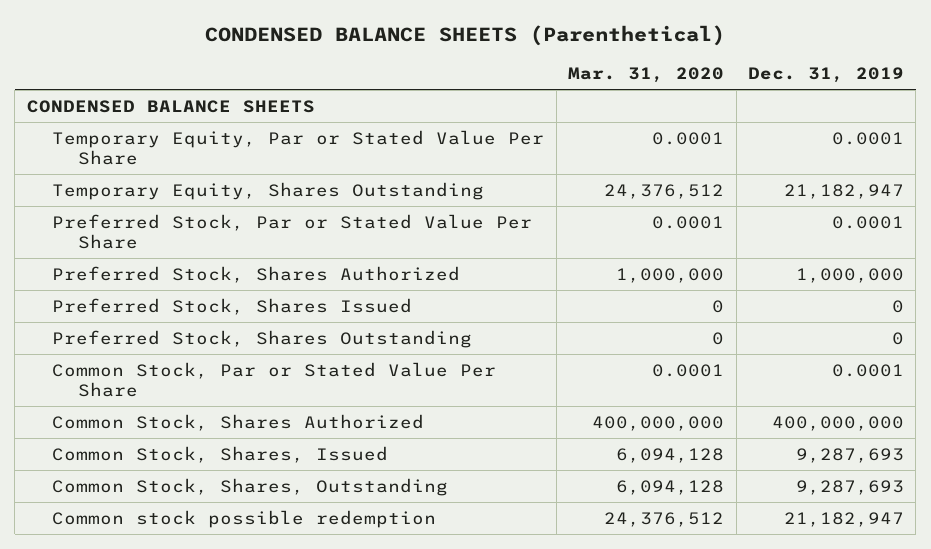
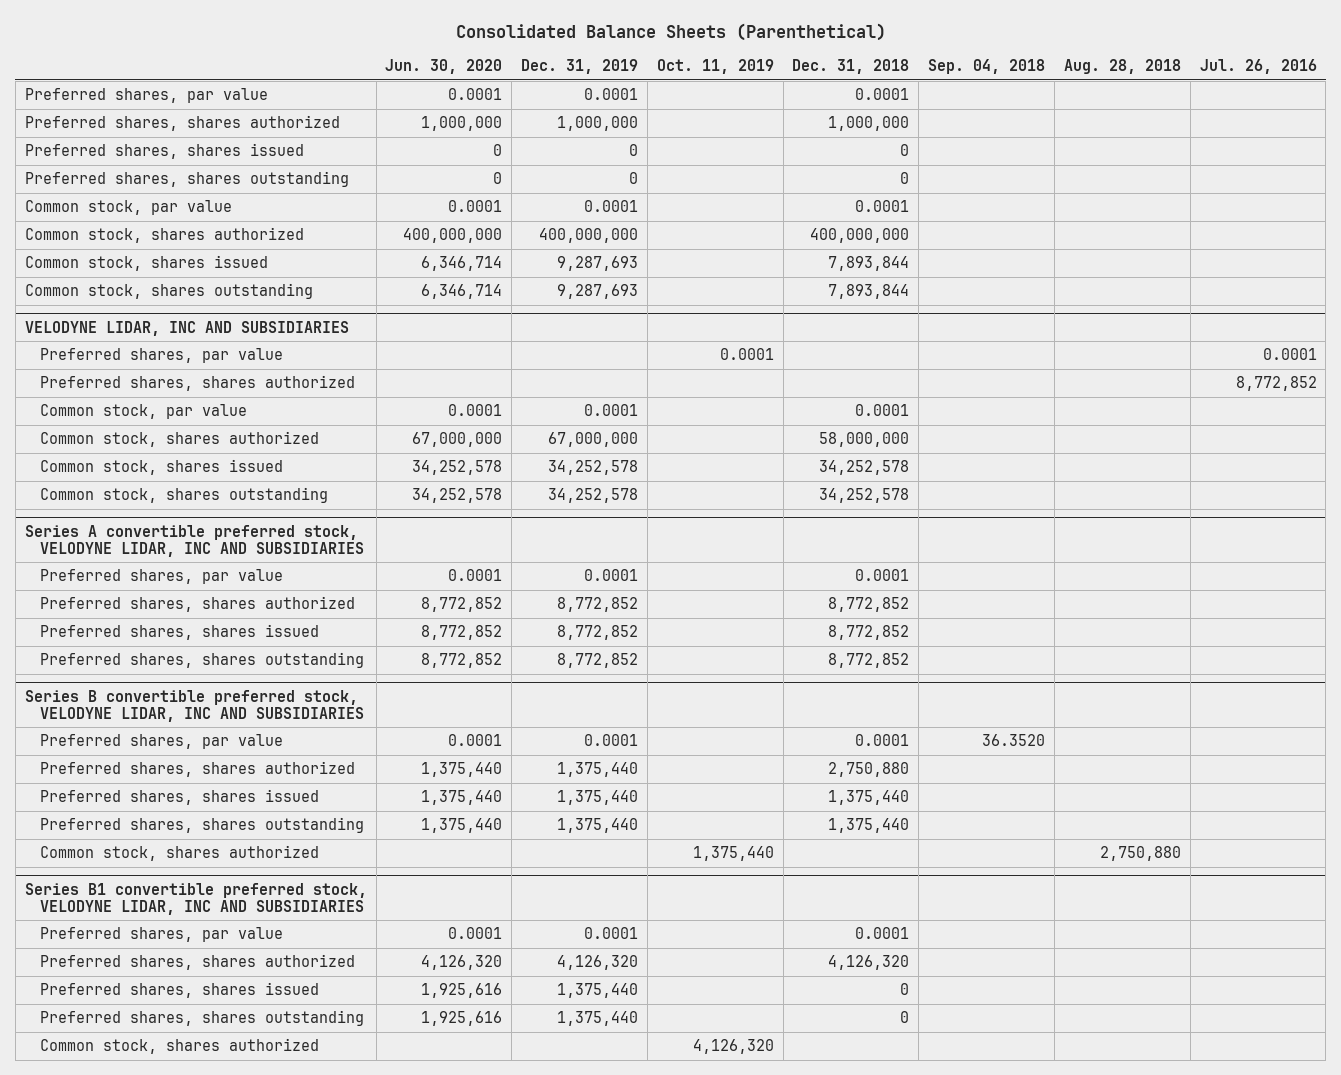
[205,24,726,46] CONDENSED BALANCE SHEETS (Parenthetical) -> [455,22,886,41] Consolidated Balance Sheets (Parenthetical)
[568,67,725,84] Mar. 31, 2020 -> none
none -> [385,59,503,75] Jun. 30, 2020
none -> [656,59,774,75] Oct. 11, 2019
none -> [792,59,910,75] Dec. 31, 2018
none -> [928,59,1046,75] Sep. 04, 2018
none -> [1063,59,1181,75] Aug. 28, 2018
none -> [1199,59,1317,75] Jul. 26, 2016
[26,99,315,113] CONDENSED BALANCE SHEETS -> none
[52,129,545,165] Temporary Equity, Par or Stated Value Per Share -> none
[52,181,485,200] Temporary Equity, Shares Outstanding -> none
[52,509,437,528] Common stock possible redemption -> none
[52,213,533,249] Preferred Stock, Par or Stated Value Per Share -> [24,88,268,104] Preferred shares, par value
[52,265,461,283] Preferred Stock, Shares Authorized -> [24,115,340,132] Preferred shares, shares authorized
[52,297,413,315] Preferred Stock, Shares Issued -> [24,143,304,160] Preferred shares, shares issued
[52,329,473,348] Preferred Stock, Shares Outstanding -> [24,171,349,188] Preferred shares, shares outstanding
[52,361,497,397] Common Stock, Par or Stated Value Per Share -> [24,200,232,216] Common stock, par value
[52,413,425,431] Common Stock, Shares Authorized -> [24,227,304,244] Common stock, shares authorized
[52,445,389,463] Common Stock, Shares, Issued -> [24,255,268,272] Common stock, shares issued
[52,477,449,496] Common Stock, Shares, Outstanding -> [24,283,313,300] Common stock, shares outstanding
none -> [24,320,349,336] VELODYNE LIDAR, INC AND SUBSIDIARIES
none -> [39,348,283,364] Preferred shares, par value
none -> [39,375,355,392] Preferred shares, shares authorized
none -> [39,404,247,420] Common stock, par value
none -> [39,431,319,448] Common stock, shares authorized
none -> [39,459,283,476] Common stock, shares issued
none -> [39,487,328,504] Common stock, shares outstanding
none -> [24,524,364,557] Series A convertible preferred stock, VELODYNE LIDAR, INC AND SUBSIDIARIES
none -> [39,569,283,585] Preferred shares, par value
none -> [39,596,355,613] Preferred shares, shares authorized
none -> [39,624,319,641] Preferred shares, shares issued
none -> [39,652,364,669] Preferred shares, shares outstanding
none -> [24,689,364,722] Series B convertible preferred stock, VELODYNE LIDAR, INC AND SUBSIDIARIES
none -> [39,734,283,750] Preferred shares, par value
none -> [39,761,355,778] Preferred shares, shares authorized
none -> [39,789,319,806] Preferred shares, shares issued
none -> [39,817,364,834] Preferred shares, shares outstanding
none -> [39,845,319,862] Common stock, shares authorized
none -> [24,882,367,915] Series B1 convertible preferred stock, VELODYNE LIDAR, INC AND SUBSIDIARIES
none -> [39,927,283,943] Preferred shares, par value
none -> [39,954,355,971] Preferred shares, shares authorized
none -> [39,982,319,999] Preferred shares, shares issued
none -> [39,1010,364,1027] Preferred shares, shares outstanding
none -> [39,1038,319,1055] Common stock, shares authorized

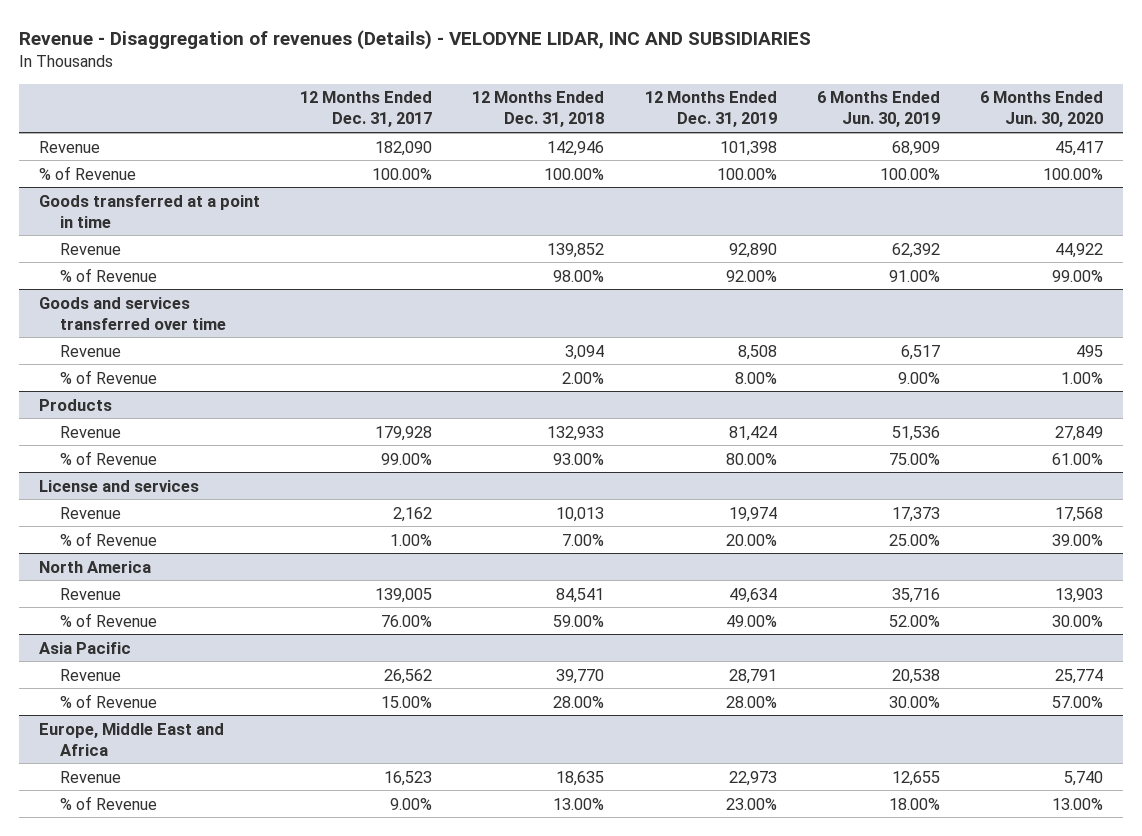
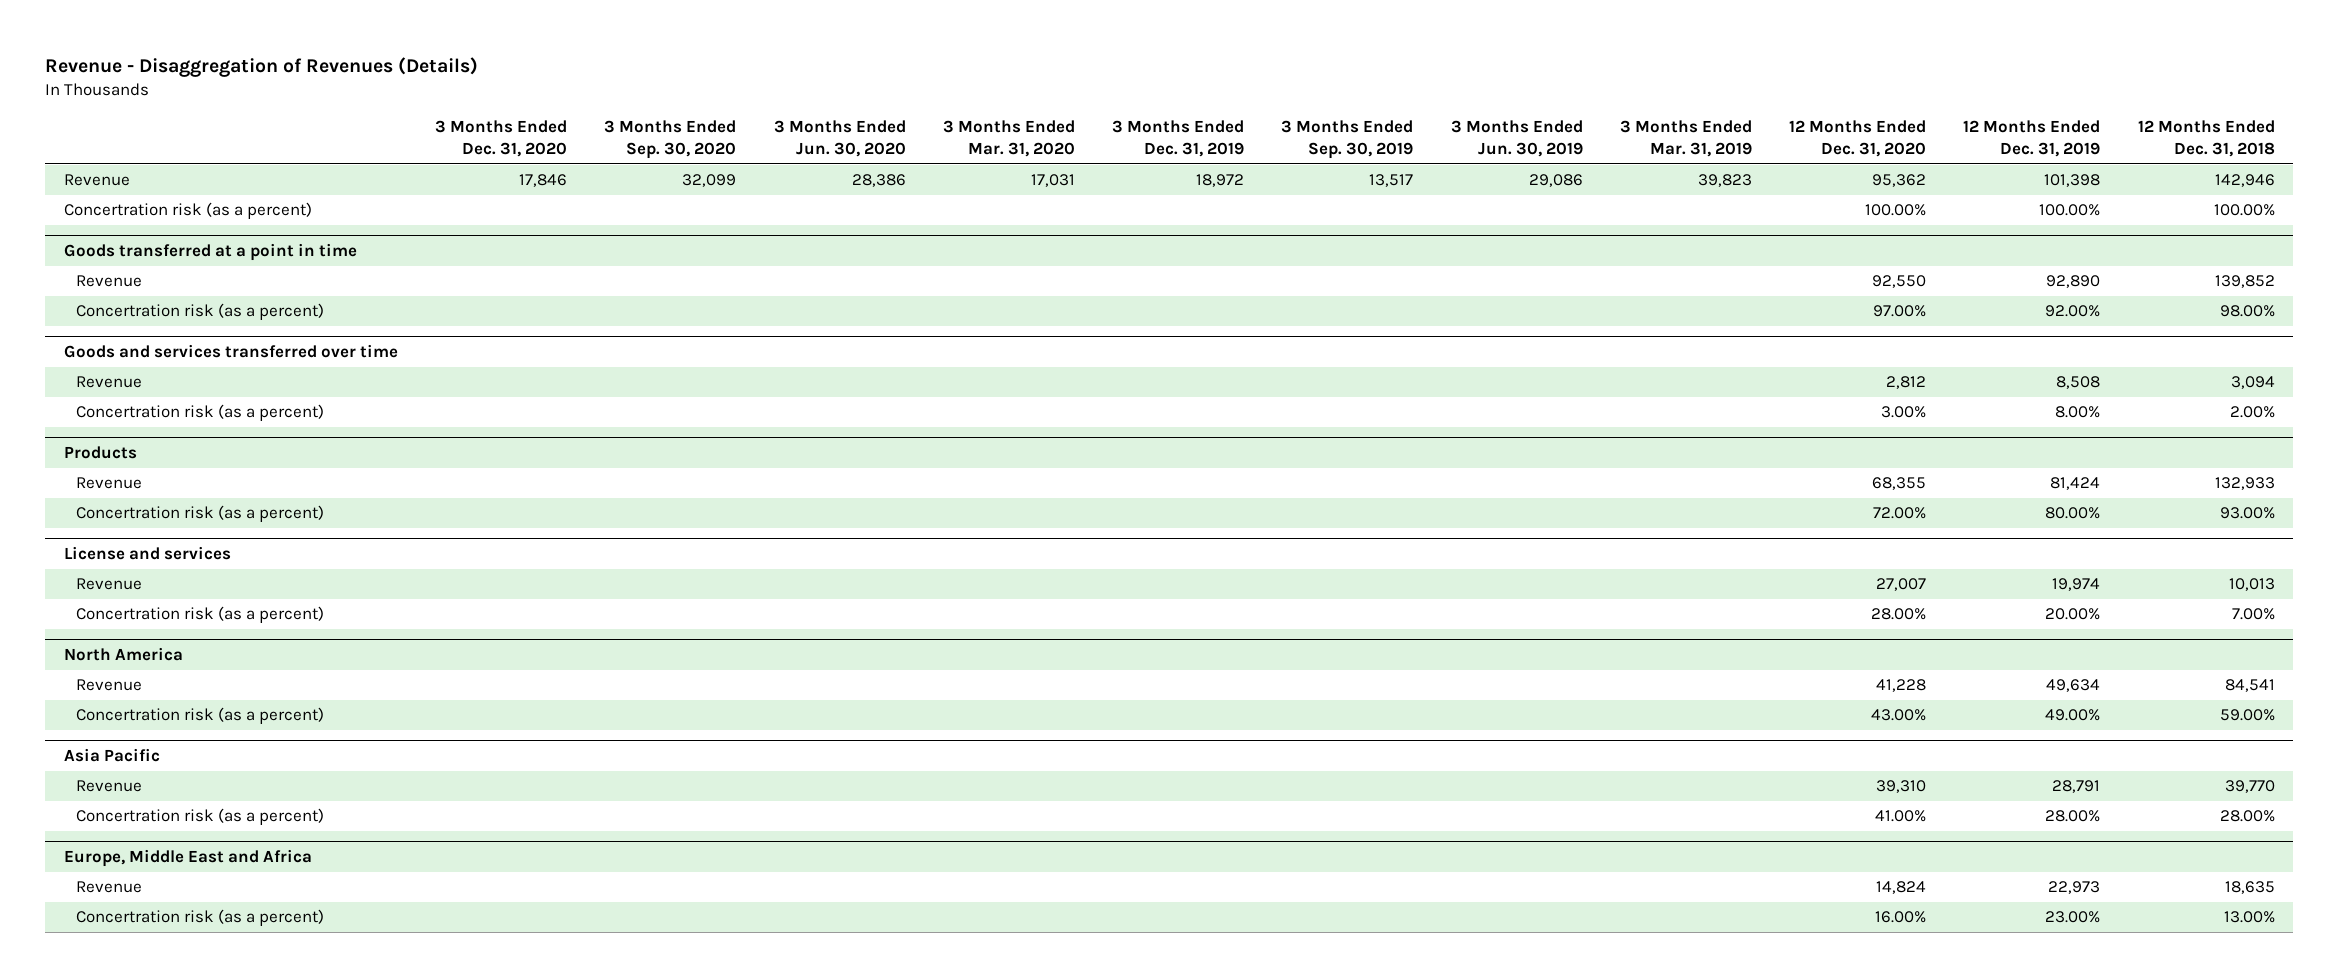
[19,29,812,50] Revenue - Disaggregation of revenues (Details) - VELODYNE LIDAR, INC AND SUBSIDIARIES -> [45,56,479,77] Revenue - Disaggregation of Revenues (Details)
[300,91,433,128] 12 Months Ended Dec. 31, 2017 -> none
[816,91,940,128] 6 Months Ended Jun. 30, 2019 -> none
[979,91,1103,128] 6 Months Ended Jun. 30, 2020 -> none
none -> [435,120,568,157] 3 Months Ended Dec. 31, 2020
none -> [604,120,737,159] 3 Months Ended Sep. 30, 2020
none -> [773,120,906,157] 3 Months Ended Jun. 30, 2020
none -> [942,120,1075,157] 3 Months Ended Mar. 31, 2020
none -> [1112,120,1245,157] 3 Months Ended Dec. 31, 2019
none -> [1281,120,1414,159] 3 Months Ended Sep. 30, 2019
none -> [1450,120,1583,157] 3 Months Ended Jun. 30, 2019
none -> [1619,120,1752,157] 3 Months Ended Mar. 31, 2019
none -> [1789,120,1927,157] 12 Months Ended Dec. 31, 2020
[39,165,137,180] % of Revenue -> none
none -> [63,202,312,220] Concertration risk (as a percent)
[60,267,158,282] % of Revenue -> [76,303,325,321] Concertration risk (as a percent)
[60,369,158,384] % of Revenue -> none
none -> [76,404,325,422] Concertration risk (as a percent)
[60,450,158,465] % of Revenue -> [76,505,325,523] Concertration risk (as a percent)
[60,531,158,546] % of Revenue -> none
none -> [76,606,325,624] Concertration risk (as a percent)
[60,612,158,627] % of Revenue -> [76,707,325,725] Concertration risk (as a percent)
[60,693,158,708] % of Revenue -> [76,808,325,826] Concertration risk (as a percent)
[60,795,158,810] % of Revenue -> [76,909,325,927] Concertration risk (as a percent)

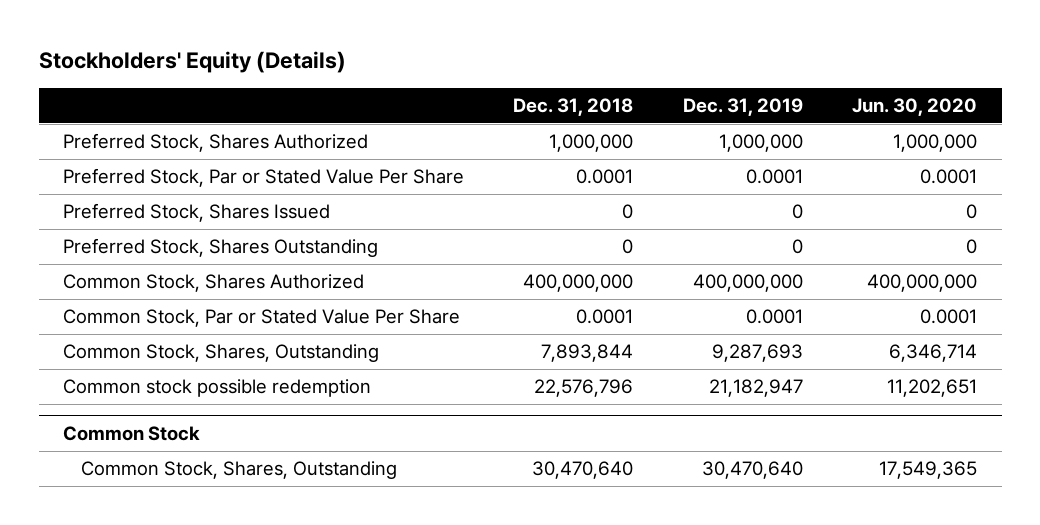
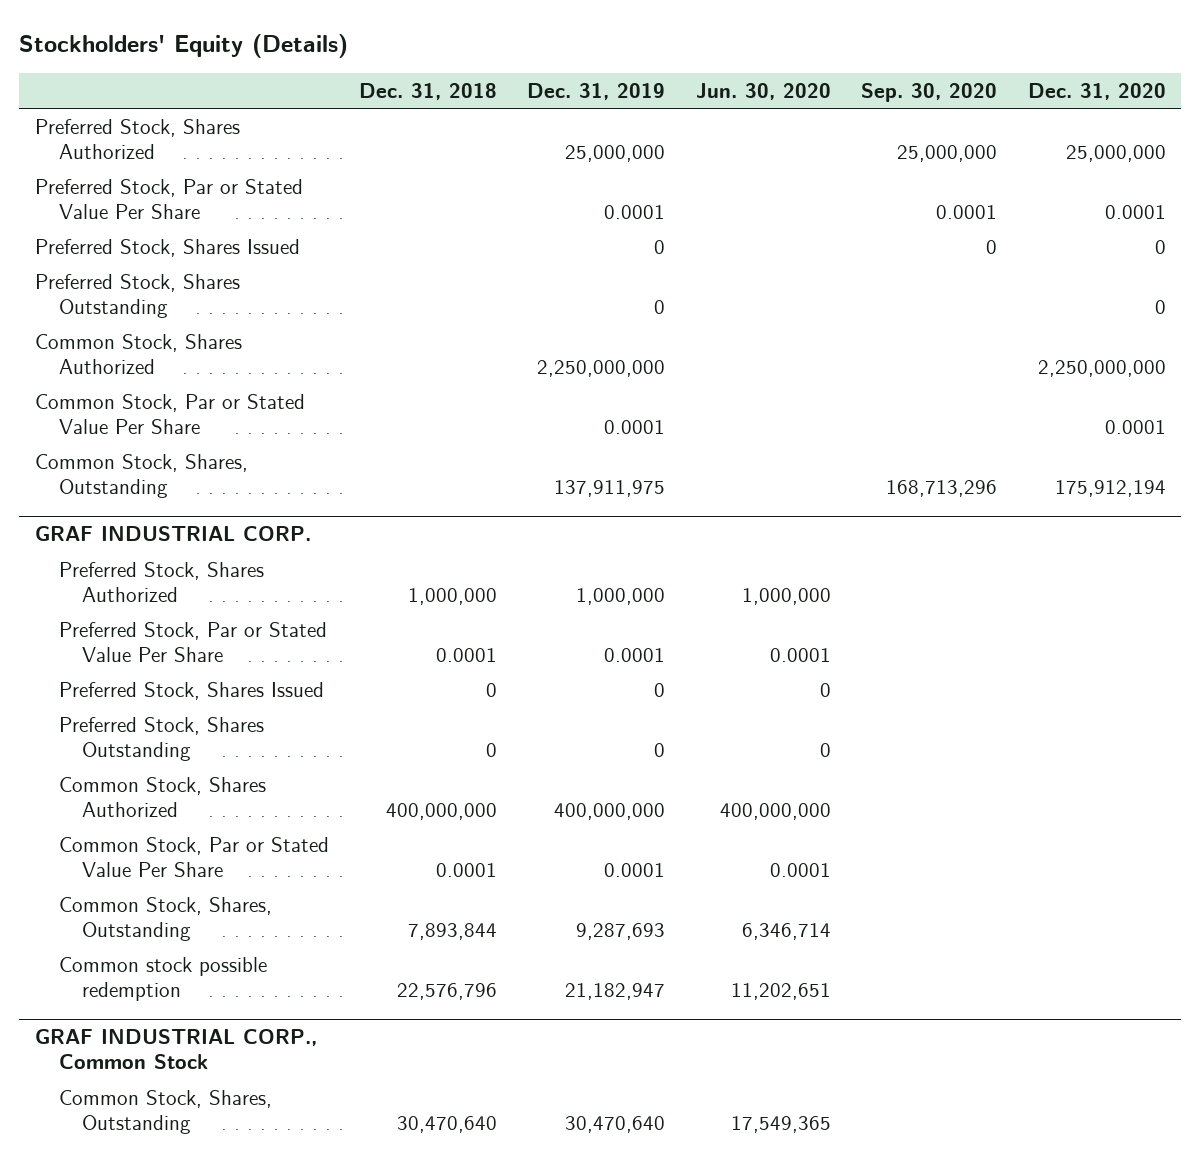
none -> [861,82,998,102] Sep. 30, 2020
none -> [1027,82,1166,100] Dec. 31, 2020
none -> [34,118,240,159] Preferred Stock, Shares Authorized
none -> [34,178,303,219] Preferred Stock, Par or Stated Value Per Share
none -> [34,238,300,257] Preferred Stock, Shares Issued
none -> [34,273,240,318] Preferred Stock, Shares Outstanding
none -> [34,333,242,374] Common Stock, Shares Authorized
none -> [34,393,305,434] Common Stock, Par or Stated Value Per Share
none -> [34,453,248,498] Common Stock, Shares, Outstanding
none -> [34,526,311,542] GRAF INDUSTRIAL CORP.
[63,426,201,442] Common Stock -> none
none -> [34,1029,317,1070] GRAF INDUSTRIAL CORP., Common Stock

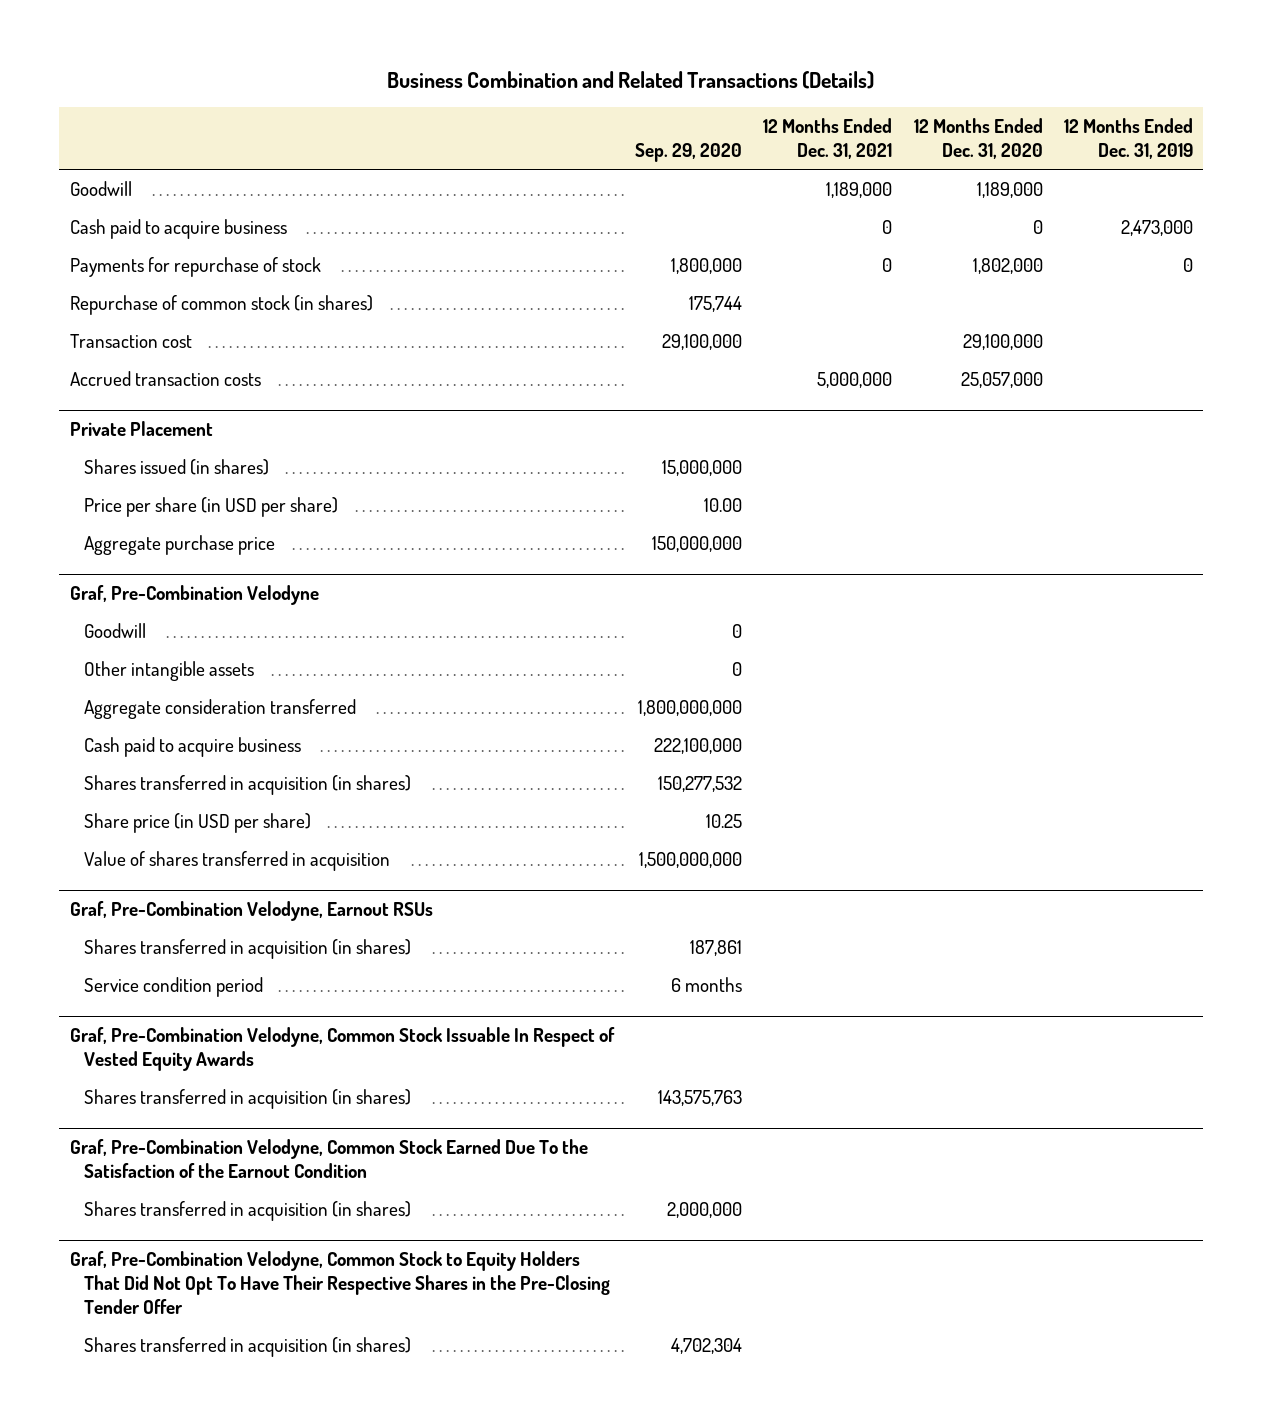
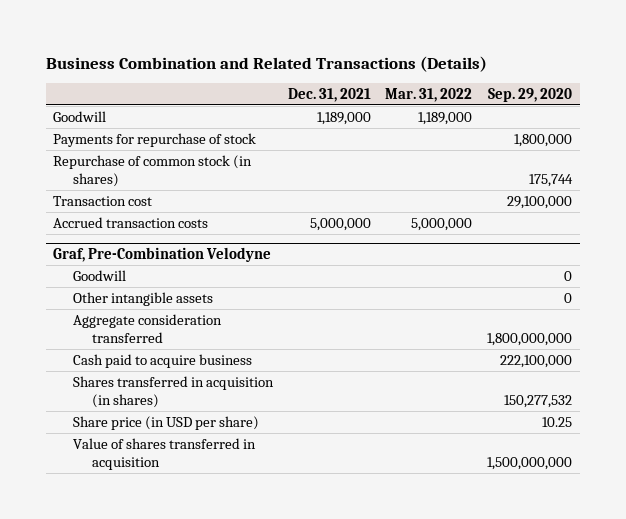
[763,117,893,159] 12 Months Ended Dec. 31, 2021 -> none
[913,117,1043,159] 12 Months Ended Dec. 31, 2020 -> none
[1063,117,1193,159] 12 Months Ended Dec. 31, 2019 -> none
none -> [287,87,371,102] Dec. 31, 2021
none -> [385,87,473,102] Mar. 31, 2022
[69,218,287,239] Cash paid to acquire business -> none
[69,420,213,436] Private Placement -> none
[84,458,270,475] Shares issued (in shares) -> none
[84,496,339,517] Price per share (in USD per share) -> none
[84,534,276,555] Aggregate purchase price -> none
[69,900,433,921] Graf, Pre-Combination Velodyne, Earnout RSUs -> none
[84,938,412,959] Shares transferred in acquisition (in shares) -> none
[84,976,264,997] Service condition period -> none
[69,1026,615,1071] Graf, Pre-Combination Velodyne, Common Stock Issuable In Respect of Vested Equity Awards -> none
[84,1088,412,1109] Shares transferred in acquisition (in shares) -> none
[69,1138,588,1178] Graf, Pre-Combination Velodyne, Common Stock Earned Due To the Satisfaction of the Earnout Condition -> none
[84,1200,412,1221] Shares transferred in acquisition (in shares) -> none
[69,1250,611,1314] Graf, Pre-Combination Velodyne, Common Stock to Equity Holders That Did Not Opt To Have Their Respective Shares in the Pre-Closing Tender Offer -> none
[84,1336,412,1357] Shares transferred in acquisition (in shares) -> none

